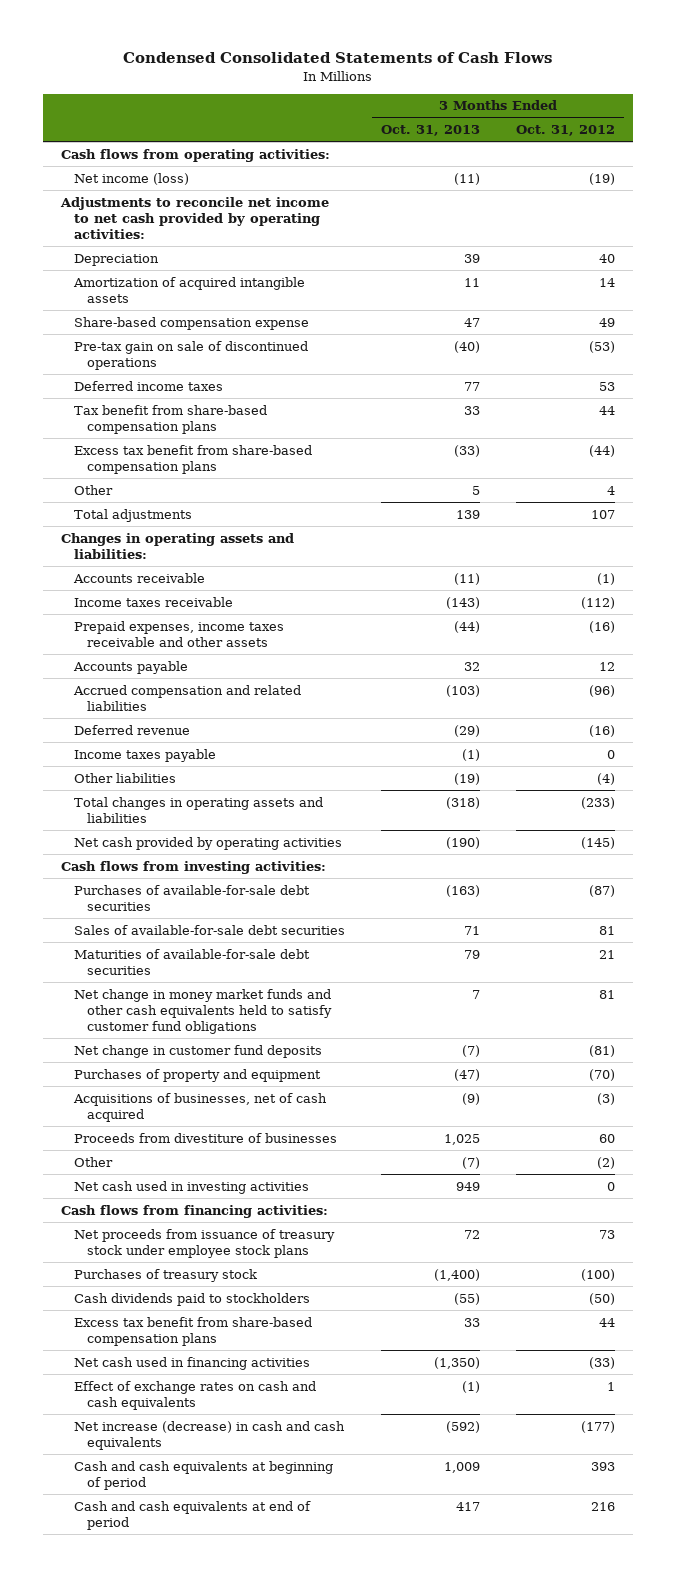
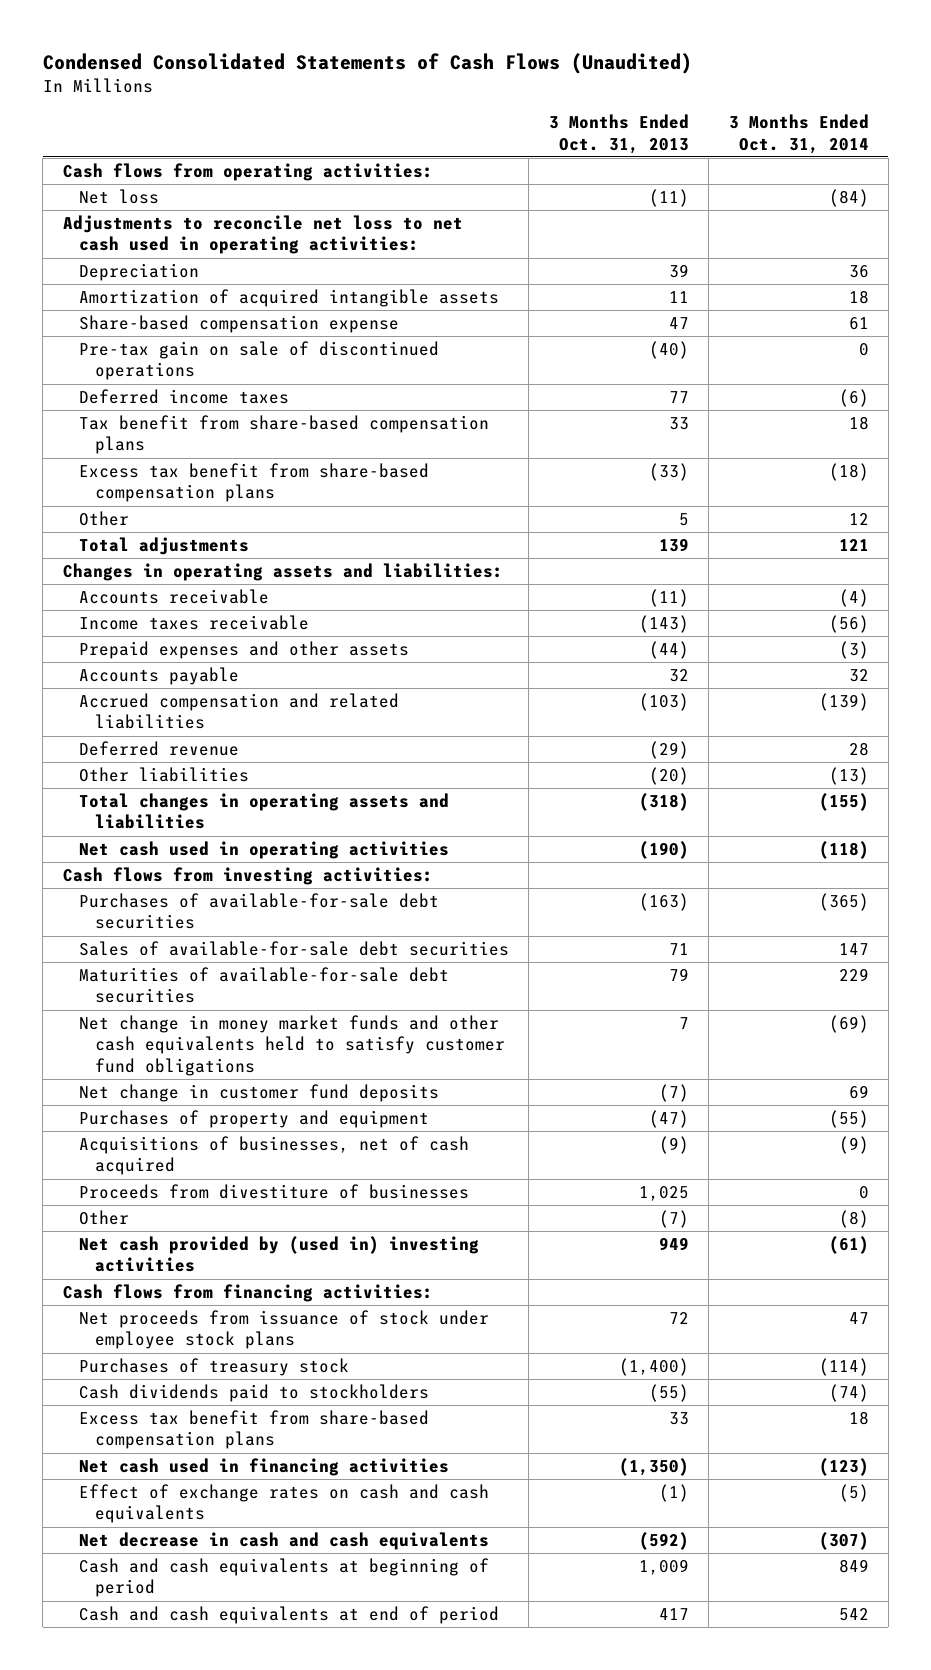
[122,52,552,64] Condensed Consolidated Statements of Cash Flows -> [42,53,692,75] Condensed Consolidated Statements of Cash Flows (Unaudited)
[515,124,615,136] Oct. 31, 2012 -> none
none -> [728,114,869,154] 3 Months Ended Oct. 31, 2014
[73,172,189,185] Net income (loss) -> [78,189,159,205] Net loss
[60,196,330,239] Adjustments to reconcile net income to net cash provided by operating activities: -> [62,215,463,255] Adjustments to reconcile net loss to net cash used in operating activities:
[73,620,284,647] Prepaid expenses, income taxes receivable and other assets -> [78,641,409,660] Prepaid expenses and other assets
[73,748,216,762] Income taxes payable -> none
[453,772,480,785] (19) -> [648,767,689,786] (20)
[73,836,342,850] Net cash provided by operating activities -> [78,841,449,860] Net cash used in operating activities
[73,1180,309,1194] Net cash used in investing activities -> [78,1236,479,1273] Net cash provided by (used in) investing activities
[73,1228,335,1258] Net proceeds from issuance of treasury stock under employee stock plans -> [78,1310,489,1350] Net proceeds from issuance of stock under employee stock plans
[73,1420,345,1450] Net increase (decrease) in cash and cash equivalents -> [78,1532,489,1551] Net decrease in cash and cash equivalents

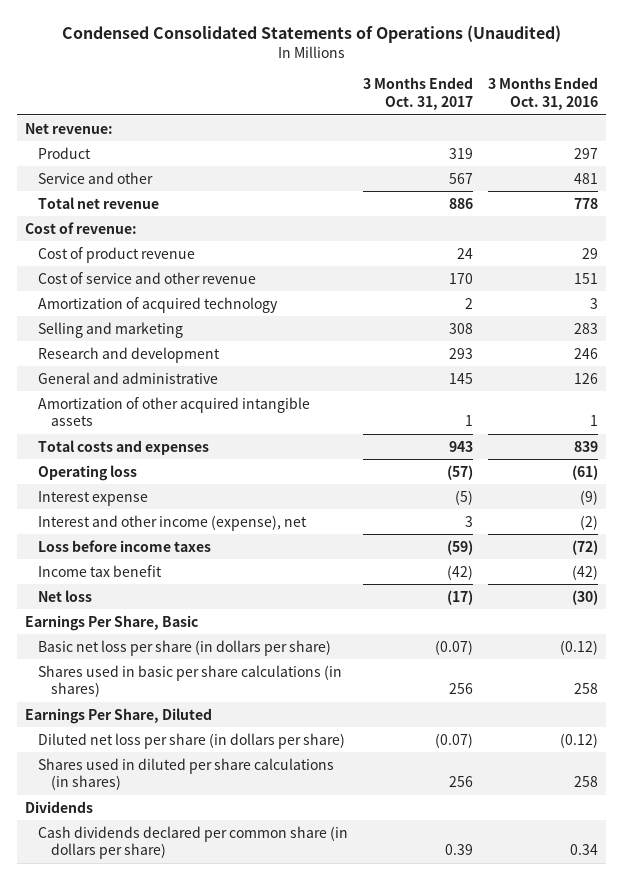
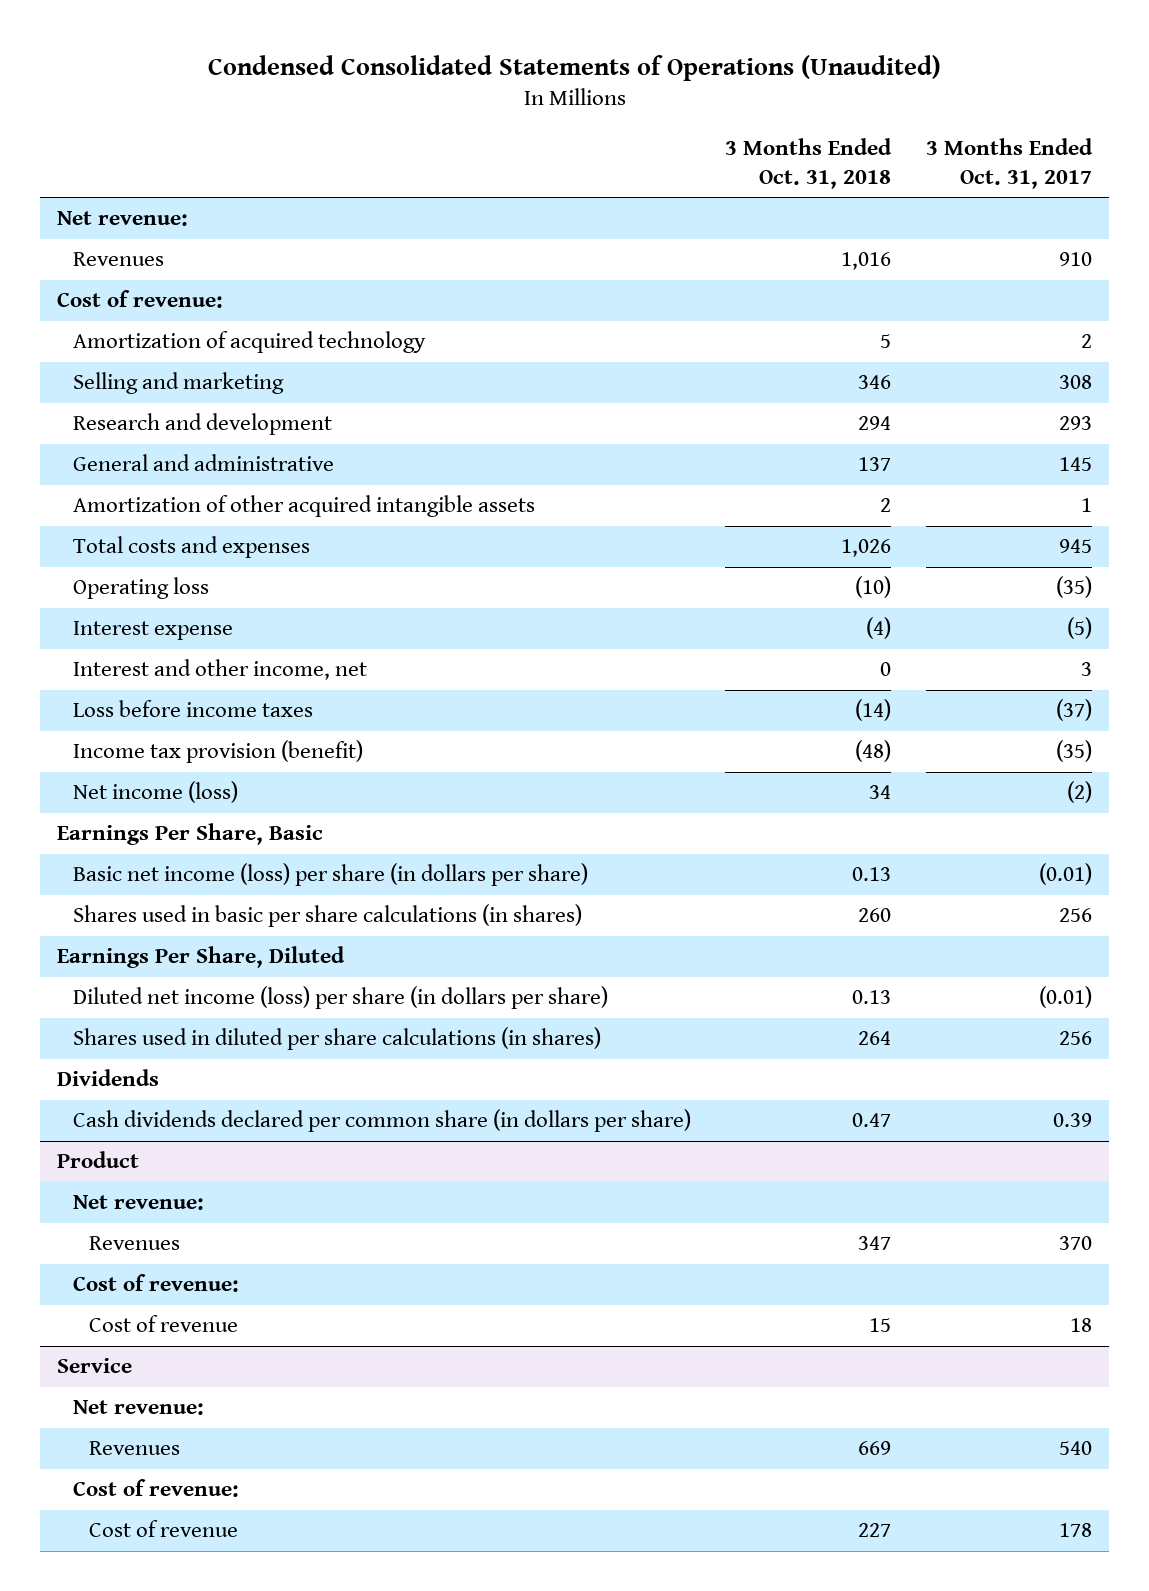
[488,77,599,110] 3 Months Ended Oct. 31, 2016 -> none
none -> [725,138,893,189] 3 Months Ended Oct. 31, 2018
[38,146,92,159] Product -> none
[38,171,154,184] Service and other -> none
[38,196,160,209] Total net revenue -> none
none -> [73,252,165,267] Revenues
[38,246,196,263] Cost of product revenue -> none
[38,271,257,284] Cost of service and other revenue -> none
[449,440,474,452] 943 -> [1058,539,1092,554] 945
[447,464,474,480] (57) -> [1055,576,1092,599] (35)
[38,514,308,531] Interest and other income (expense), net -> [73,659,368,681] Interest and other income, net
[447,539,474,555] (59) -> [1055,699,1092,722] (37)
[38,564,163,577] Income tax benefit -> [73,740,364,764] Income tax provision (benefit)
[447,564,474,580] (42) -> [1055,740,1092,763] (35)
[38,589,93,602] Net loss -> [73,781,239,804] Net income (loss)
[447,589,474,605] (17) -> [1066,781,1092,804] (2)
[38,639,332,656] Basic net loss per share (in dollars per share) -> [73,863,589,887] Basic net income (loss) per share (in dollars per share)
[435,639,474,655] (0.07) -> [1038,863,1092,886] (0.01)
[38,732,346,749] Diluted net loss per share (in dollars per share) -> [73,986,609,1010] Diluted net income (loss) per share (in dollars per share)
[435,732,474,748] (0.07) -> [1038,986,1092,1009] (0.01)
none -> [57,1151,140,1169] Product
none -> [73,1195,205,1211] Net revenue:
none -> [88,1236,180,1251] Revenues
none -> [73,1274,240,1293] Cost of revenue:
none -> [88,1315,238,1333] Cost of revenue
none -> [57,1358,133,1374] Service
none -> [73,1400,205,1416] Net revenue:
none -> [88,1441,180,1456] Revenues
none -> [73,1479,240,1498] Cost of revenue:
none -> [88,1520,238,1538] Cost of revenue

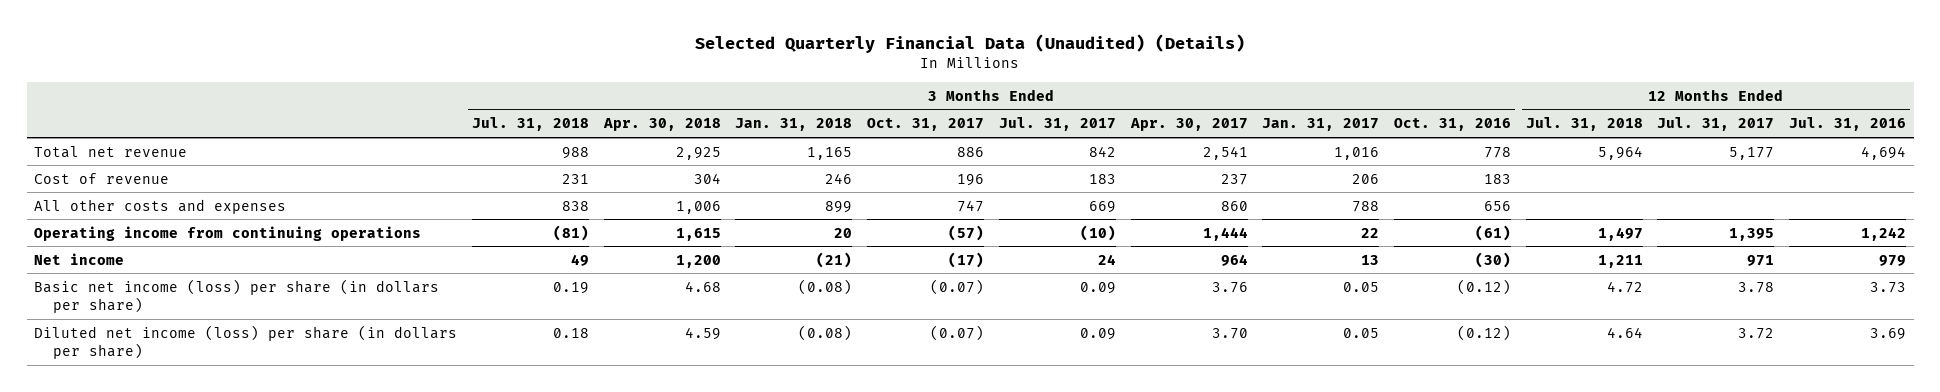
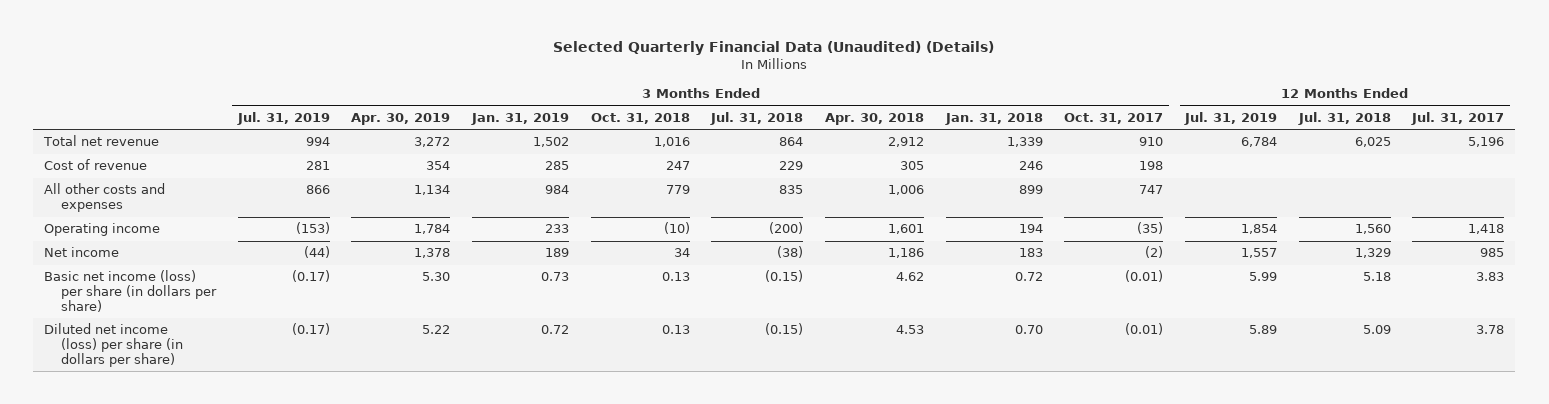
[998,117,1116,132] Jul. 31, 2017 -> none
[1129,118,1248,132] Apr. 30, 2017 -> none
[1262,118,1380,132] Jan. 31, 2017 -> none
[1394,118,1512,132] Oct. 31, 2016 -> none
[1789,117,1907,132] Jul. 31, 2016 -> none
none -> [236,111,330,125] Jul. 31, 2019
none -> [351,112,451,125] Apr. 30, 2019
none -> [470,112,569,125] Jan. 31, 2019
none -> [590,112,690,124] Oct. 31, 2018
none -> [1184,111,1278,125] Jul. 31, 2019
[561,146,589,159] 988 -> [779,137,804,147] 864
[675,146,721,160] 2,925 -> [888,137,925,148] 2,912
[807,146,853,160] 1,165 -> [1006,137,1043,148] 1,339
[957,146,985,157] 886 -> [1139,137,1164,147] 910
[1597,145,1643,160] 5,964 -> [1354,137,1391,148] 6,025
[1729,146,1775,160] 5,177 -> [1468,137,1505,148] 5,196
[561,173,589,184] 231 -> [779,161,804,171] 229
[693,172,721,184] 304 -> [900,161,925,171] 305
[957,173,985,186] 196 -> [1139,161,1164,171] 198
[561,200,589,211] 838 -> [779,185,804,195] 835
[34,225,422,241] Operating income from continuing operations -> [44,223,161,237] Operating income
[552,224,589,241] (81) -> [769,222,804,235] (200)
[675,227,721,241] 1,615 -> [888,224,925,235] 1,601
[834,227,853,238] 20 -> [1018,224,1043,234] 194
[948,224,985,241] (57) -> [1137,222,1164,235] (35)
[1597,226,1643,241] 1,497 -> [1354,224,1391,235] 1,560
[1729,227,1775,241] 1,395 -> [1468,224,1505,235] 1,418
[570,253,589,266] 49 -> [777,246,804,259] (38)
[675,254,721,268] 1,200 -> [888,248,925,259] 1,186
[816,251,853,268] (21) -> [1018,248,1043,258] 183
[948,251,985,268] (17) -> [1145,246,1164,259] (2)
[1597,254,1643,268] 1,211 -> [1354,248,1391,259] 1,329
[1747,254,1775,266] 971 -> [1480,248,1505,258] 985
[552,281,589,294] 0.19 -> [765,270,804,283] (0.15)
[684,280,721,292] 4.68 -> [896,272,925,282] 4.62
[798,278,853,295] (0.08) -> [1014,272,1043,282] 0.72
[930,278,985,295] (0.07) -> [1125,270,1164,283] (0.01)
[1606,280,1643,293] 4.72 -> [1362,272,1391,282] 5.18
[1738,281,1775,293] 3.78 -> [1476,272,1505,282] 3.83
[552,327,589,338] 0.18 -> [765,323,804,336] (0.15)
[684,326,721,340] 4.59 -> [896,325,925,335] 4.53
[798,324,853,341] (0.08) -> [1014,325,1043,335] 0.70
[930,324,985,341] (0.07) -> [1125,323,1164,336] (0.01)
[1606,326,1643,338] 4.64 -> [1362,325,1391,335] 5.09
[1738,327,1775,339] 3.72 -> [1476,325,1505,335] 3.78

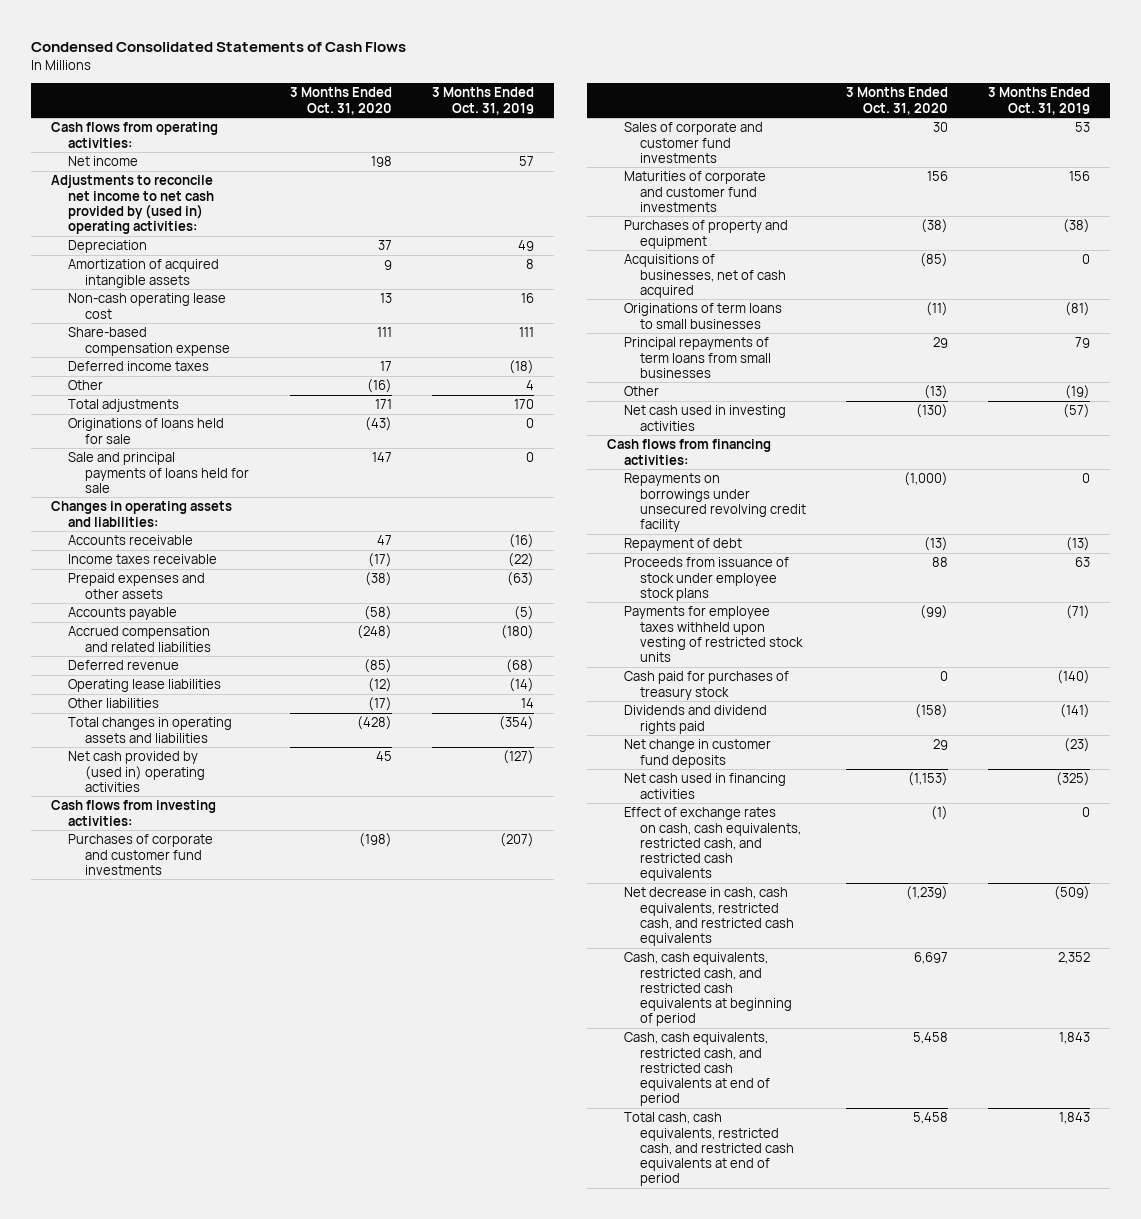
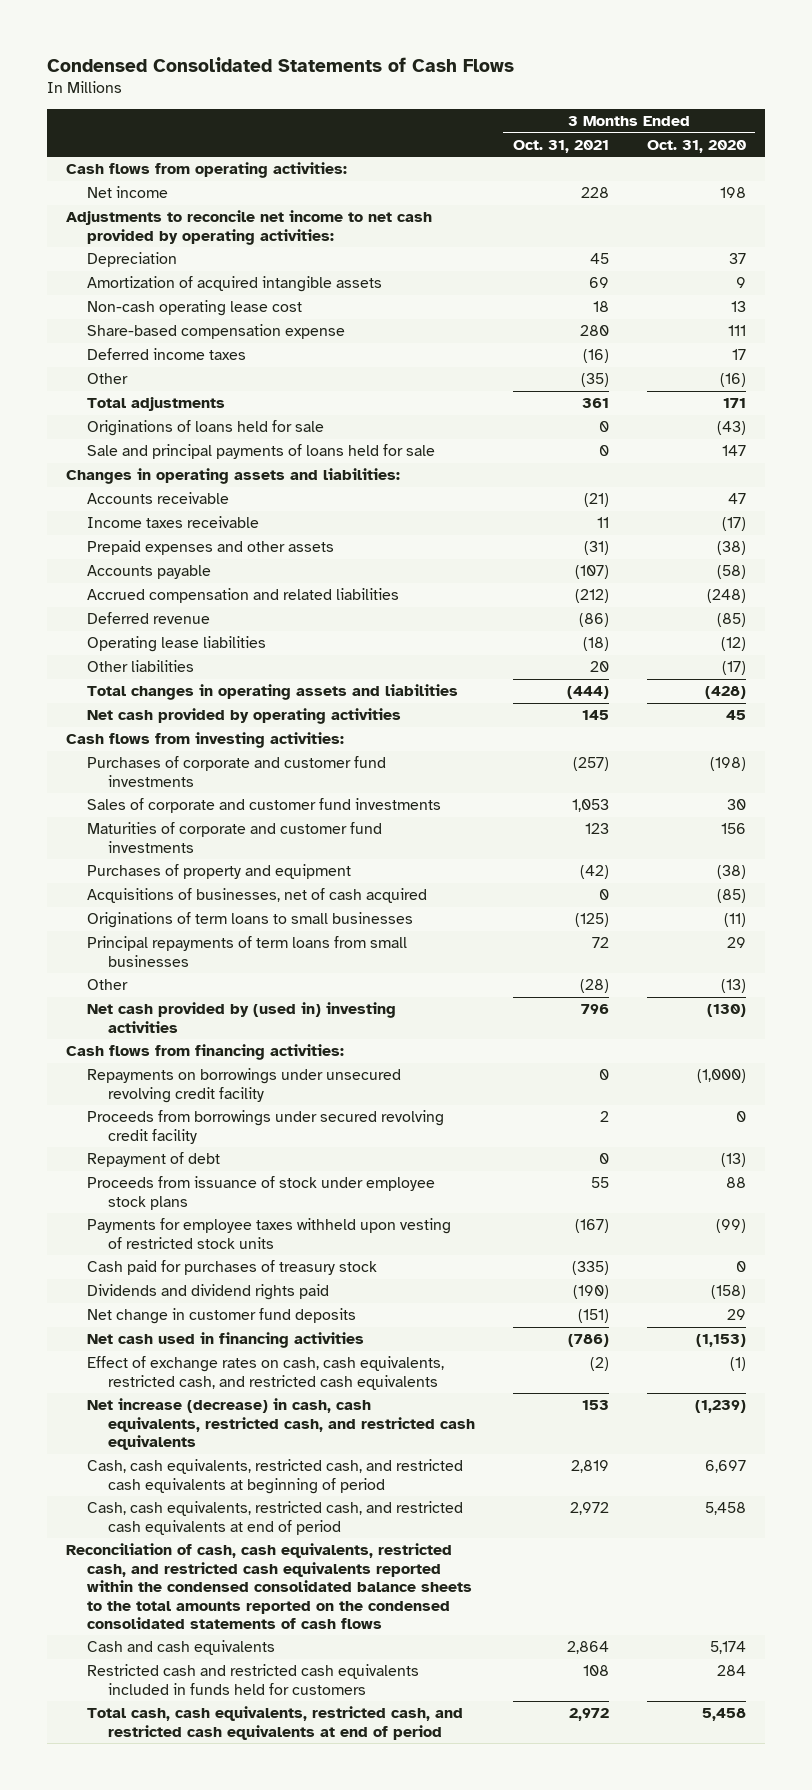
[432,87,535,115] 3 Months Ended Oct. 31, 2019 -> none
none -> [512,140,609,154] Oct. 31, 2021
[51,175,214,235] Adjustments to reconcile net income to net cash provided by (used in) operating activities: -> [65,210,432,245] Adjustments to reconcile net income to net cash provided by operating activities:
[67,751,205,792] Net cash provided by (used in) operating activities -> [86,708,401,725] Net cash provided by operating activities
[623,405,786,431] Net cash used in investing activities -> [86,1002,396,1033] Net cash provided by (used in) investing activities
none -> [86,1110,444,1144] Proceeds from borrowings under secured revolving credit facility
[623,887,795,947] Net decrease in cash, cash equivalents, restricted cash, and restricted cash equivalents -> [86,1398,475,1451] Net increase (decrease) in cash, cash equivalents, restricted cash, and restricted cash equivalents
none -> [65,1543,472,1630] Reconciliation of cash, cash equivalents, restricted cash, and restricted cash equivalents reported within the condensed consolidated balance sheets to the total amounts reported on the condensed consolidated statements of cash flows
none -> [86,1640,275,1656] Cash and cash equivalents
none -> [86,1664,419,1695] Restricted cash and restricted cash equivalents included in funds held for customers

